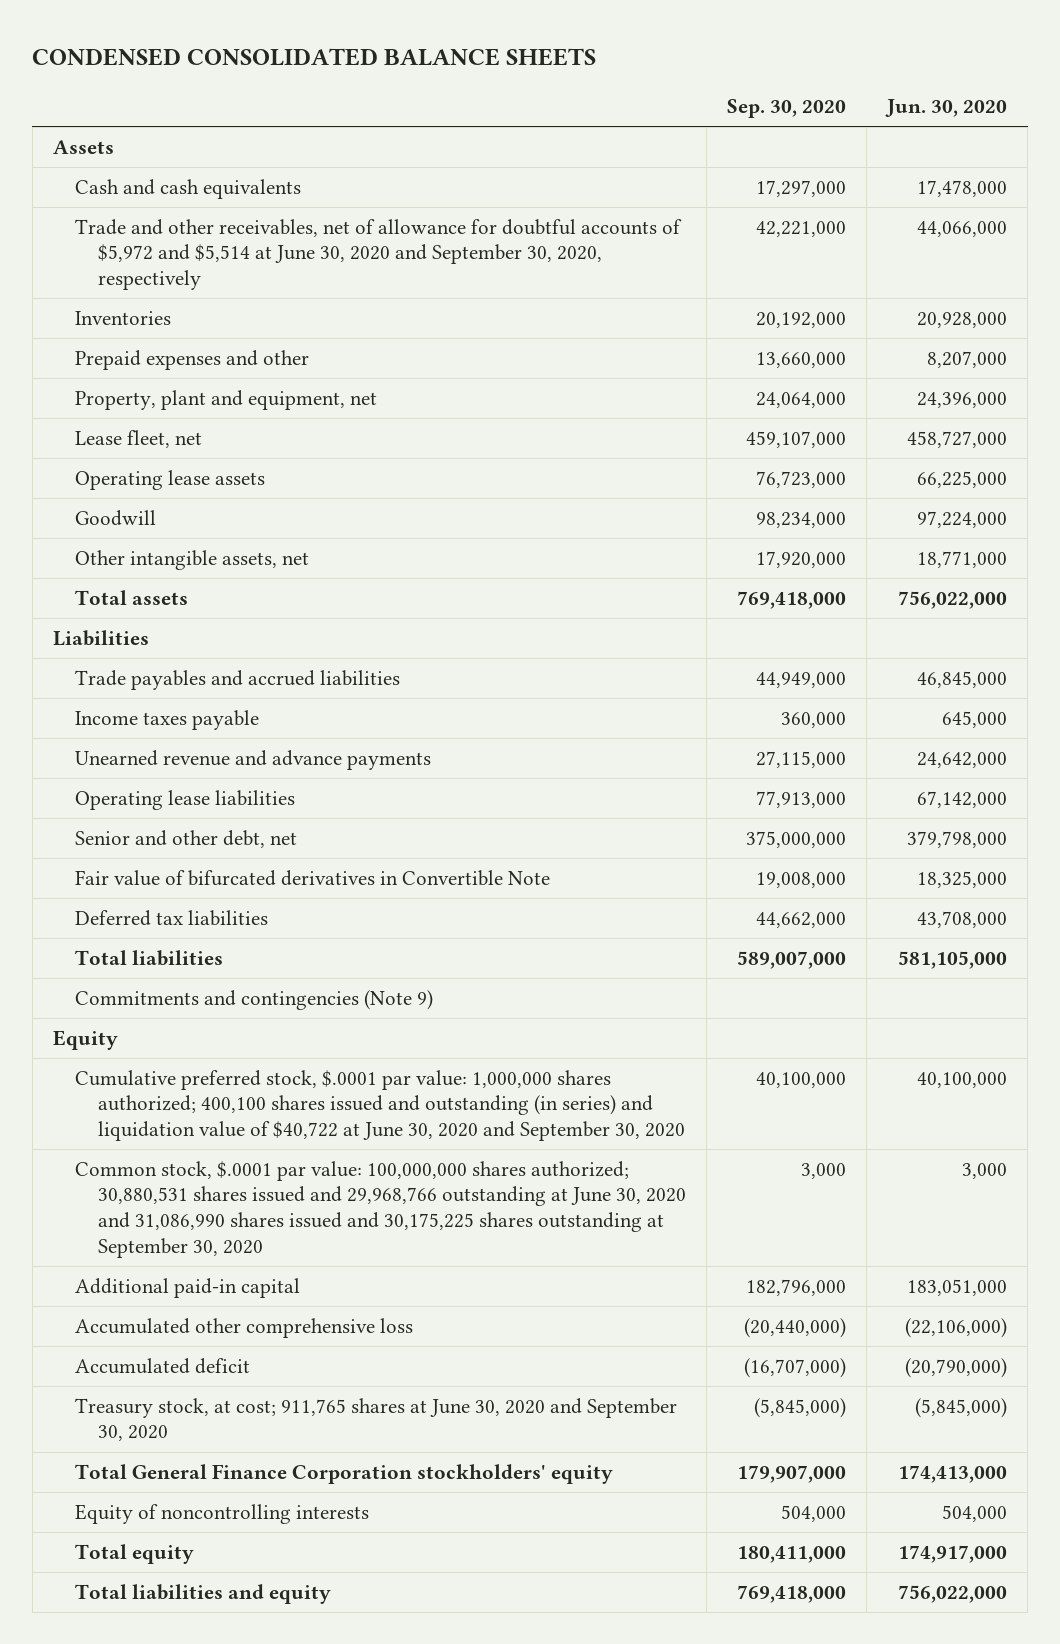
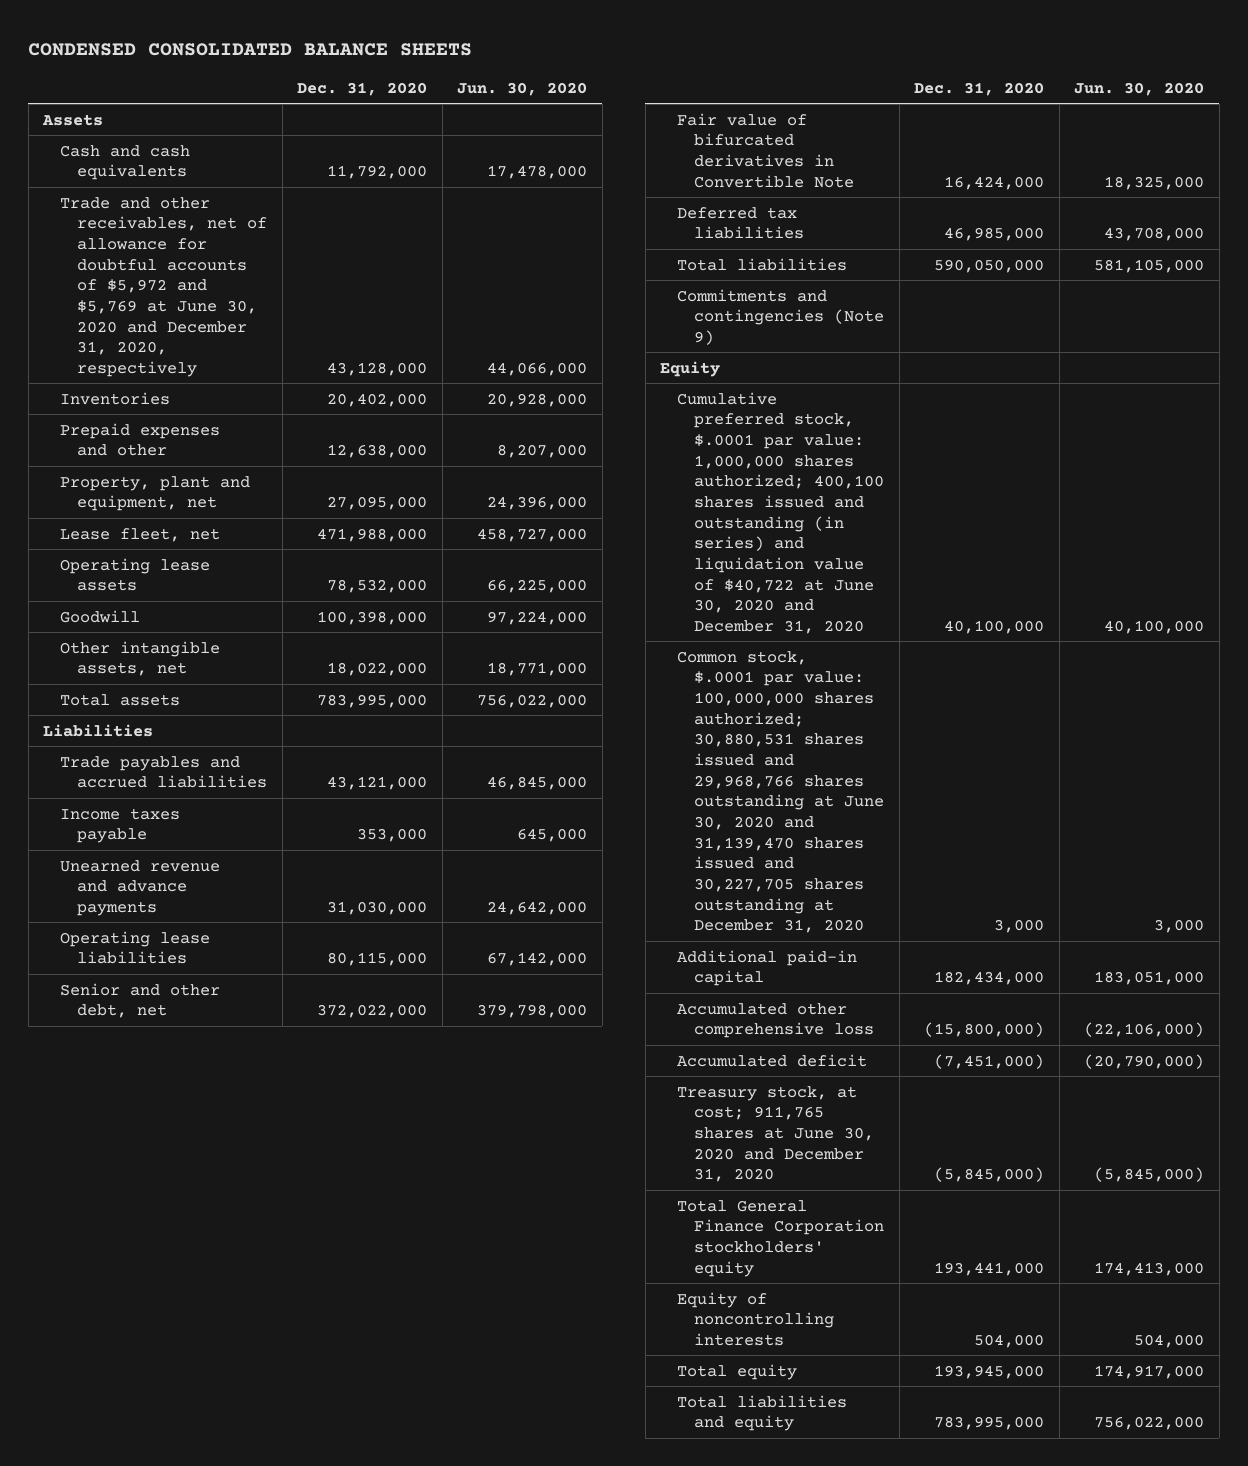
[727,98,847,118] Sep. 30, 2020 -> none
none -> [297,81,428,96] Dec. 31, 2020
[75,218,683,291] Trade and other receivables, net of allowance for doubtful accounts of $5,972 and $5,514 at June 30, 2020 and September 30, 2020, respectively -> [60,196,268,377] Trade and other receivables, net of allowance for doubtful accounts of $5,972 and $5,769 at June 30, 2020 and December 31, 2020, respectively
[75,1069,686,1142] Cumulative preferred stock, $.0001 par value: 1,000,000 shares authorized; 400,100 shares issued and outstanding (in series) and liquidation value of $40,722 at June 30, 2020 and September 30, 2020 -> [677,391,885,634] Cumulative preferred stock, $.0001 par value: 1,000,000 shares authorized; 400,100 shares issued and outstanding (in series) and liquidation value of $40,722 at June 30, 2020 and December 31, 2020
[75,1160,687,1258] Common stock, $.0001 par value: 100,000,000 shares authorized; 30,880,531 shares issued and 29,968,766 outstanding at June 30, 2020 and 31,086,990 shares issued and 30,175,225 shares outstanding at September 30, 2020 -> [677,650,885,934] Common stock, $.0001 par value: 100,000,000 shares authorized; 30,880,531 shares issued and 29,968,766 shares outstanding at June 30, 2020 and 31,139,470 shares issued and 30,227,705 shares outstanding at December 31, 2020
[75,1397,678,1442] Treasury stock, at cost; 911,765 shares at June 30, 2020 and September 30, 2020 -> [677,1085,875,1183] Treasury stock, at cost; 911,765 shares at June 30, 2020 and December 31, 2020

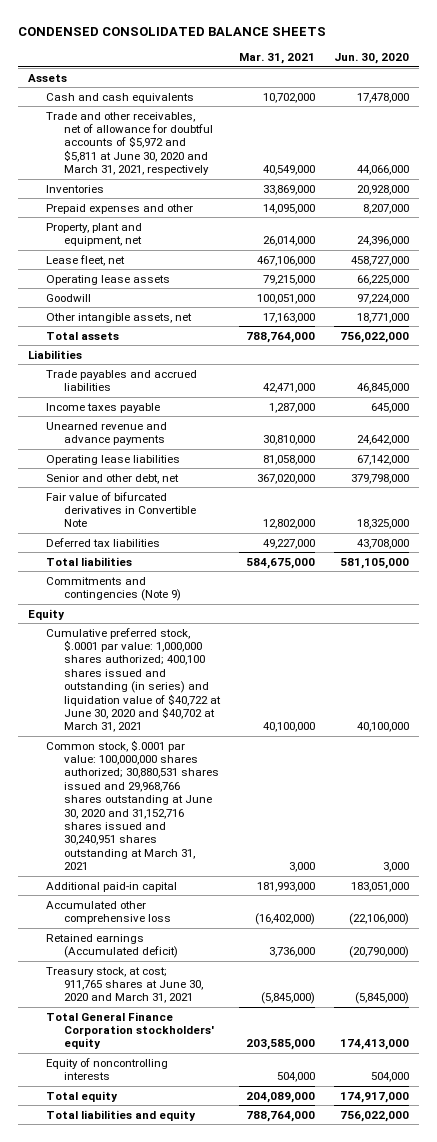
[297,81,428,96] Dec. 31, 2020 -> none
none -> [239,52,316,64] Mar. 31, 2021
[60,196,268,377] Trade and other receivables, net of allowance for doubtful accounts of $5,972 and $5,769 at June 30, 2020 and December 31, 2020, respectively -> [45,111,214,176] Trade and other receivables, net of allowance for doubtful accounts of $5,972 and $5,811 at June 30, 2020 and March 31, 2021, respectively
[677,391,885,634] Cumulative preferred stock, $.0001 par value: 1,000,000 shares authorized; 400,100 shares issued and outstanding (in series) and liquidation value of $40,722 at June 30, 2020 and December 31, 2020 -> [45,627,222,733] Cumulative preferred stock, $.0001 par value: 1,000,000 shares authorized; 400,100 shares issued and outstanding (in series) and liquidation value of $40,722 at June 30, 2020 and $40,702 at March 31, 2021
[677,650,885,934] Common stock, $.0001 par value: 100,000,000 shares authorized; 30,880,531 shares issued and 29,968,766 shares outstanding at June 30, 2020 and 31,139,470 shares issued and 30,227,705 shares outstanding at December 31, 2020 -> [45,739,220,871] Common stock, $.0001 par value: 100,000,000 shares authorized; 30,880,531 shares issued and 29,968,766 shares outstanding at June 30, 2020 and 31,152,716 shares issued and 30,240,951 shares outstanding at March 31, 2021
[677,1053,868,1067] Accumulated deficit -> [45,933,179,959] Retained earnings (Accumulated deficit)
[677,1085,875,1183] Treasury stock, at cost; 911,765 shares at June 30, 2020 and December 31, 2020 -> [45,966,204,1004] Treasury stock, at cost; 911,765 shares at June 30, 2020 and March 31, 2021

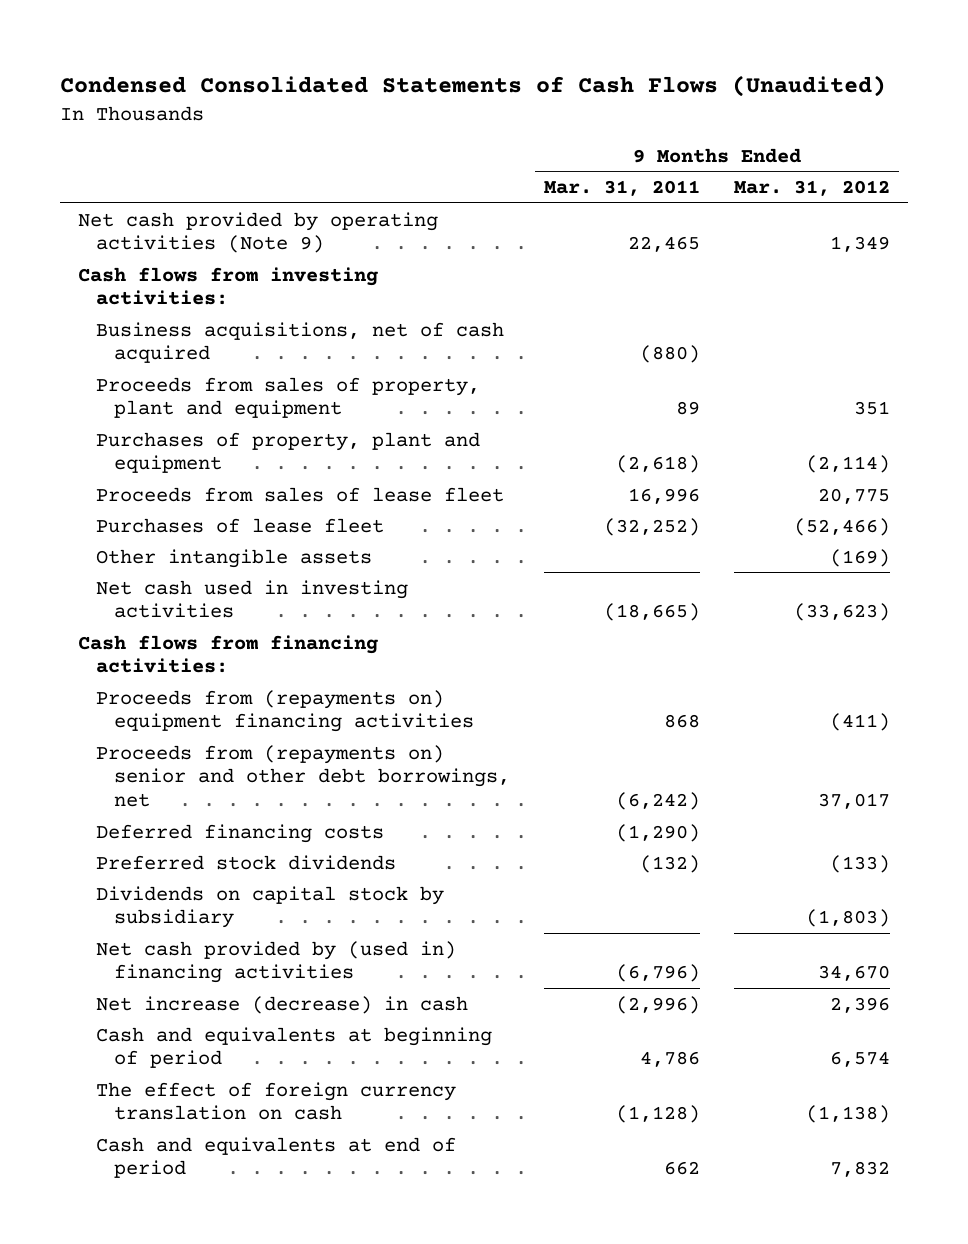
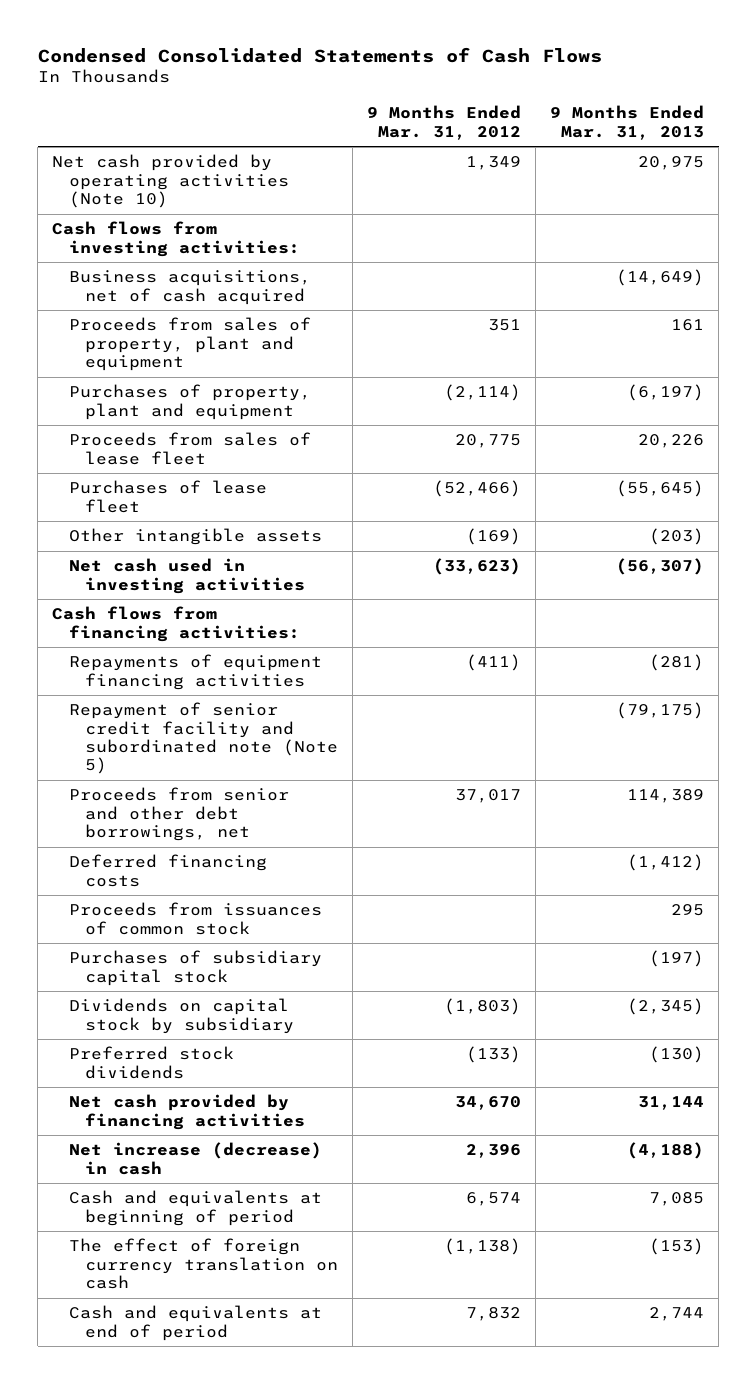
[60,75,887,98] Condensed Consolidated Statements of Cash Flows (Unaudited) -> [37,46,602,63] Condensed Consolidated Statements of Cash Flows
[544,180,701,197] Mar. 31, 2011 -> none
none -> [550,105,705,140] 9 Months Ended Mar. 31, 2013
[77,211,438,254] Net cash provided by operating activities (Note 9) -> [52,154,289,209] Net cash provided by operating activities (Note 10)
[95,689,474,733] Proceeds from (repayments on) equipment financing activities -> [68,654,322,690] Repayments of equipment financing activities
none -> [68,702,339,775] Repayment of senior credit facility and subordinated note (Note 5)
[95,744,510,808] Proceeds from (repayments on) senior and other debt borrowings, net -> [68,787,289,842] Proceeds from senior and other debt borrowings, net
none -> [68,902,322,935] Proceeds from issuances of common stock
none -> [68,950,322,986] Purchases of subsidiary capital stock
[95,854,396,870] Preferred stock dividends -> [68,1046,234,1079] Preferred stock dividends
[95,940,456,984] Net cash provided by (used in) financing activities -> [68,1094,306,1130] Net cash provided by financing activities

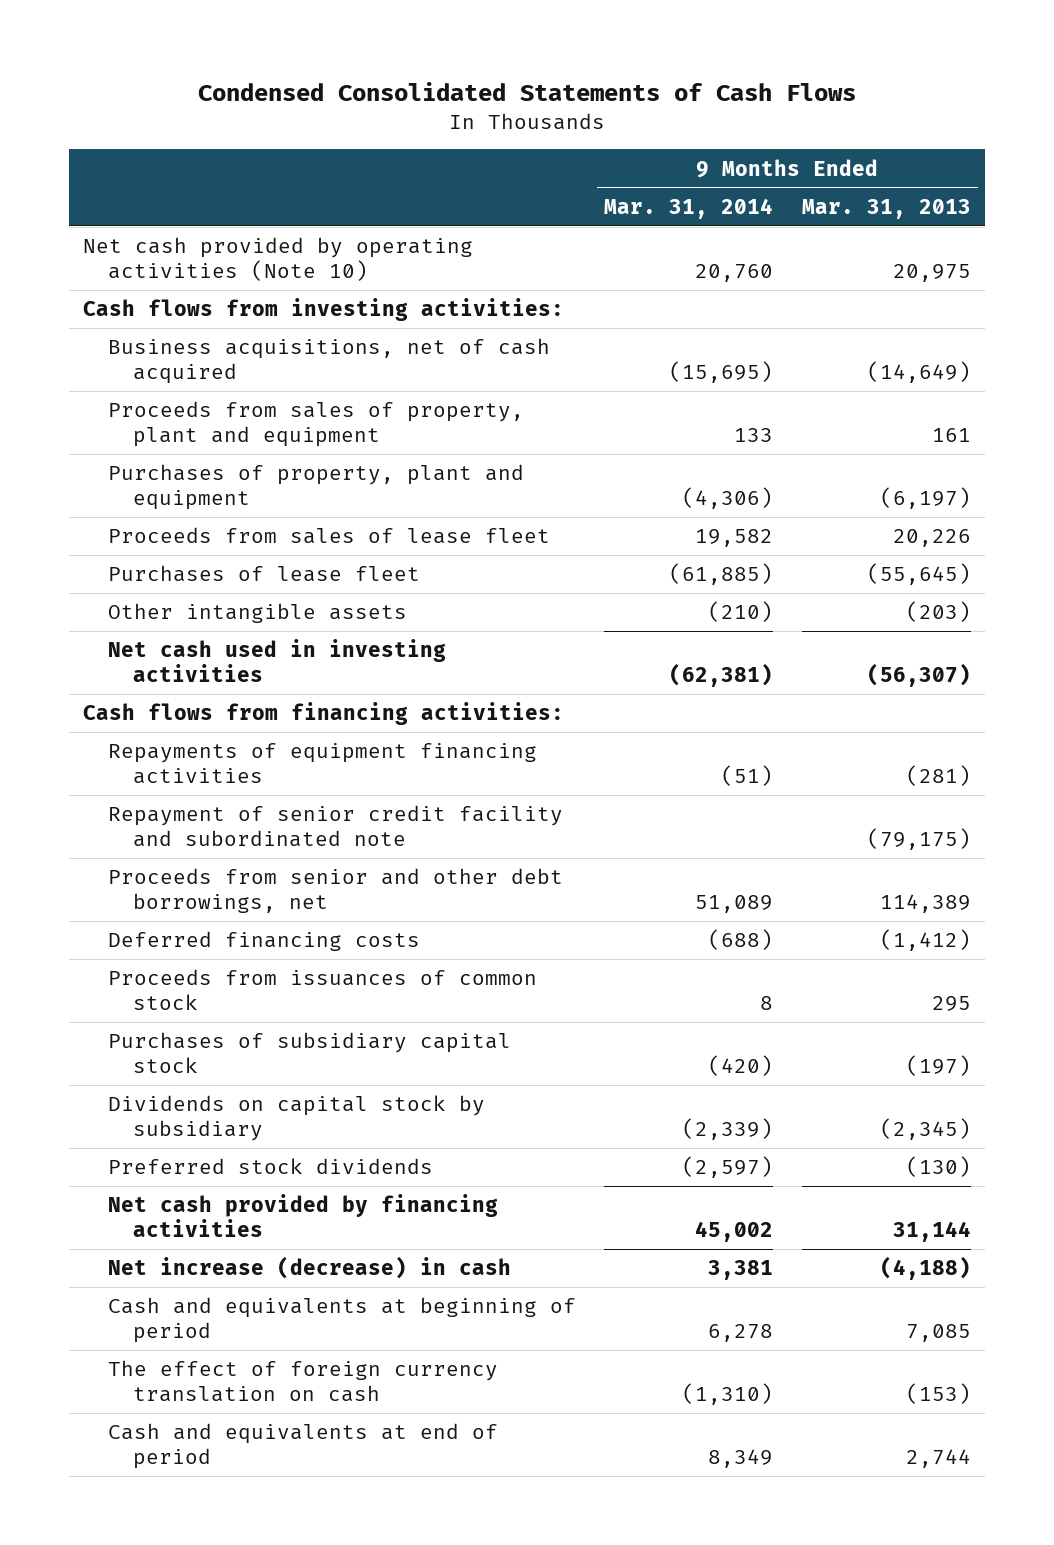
[367,105,522,140] 9 Months Ended Mar. 31, 2012 -> none
none -> [604,197,774,219] Mar. 31, 2014
[68,702,339,775] Repayment of senior credit facility and subordinated note (Note 5) -> [107,805,563,848] Repayment of senior credit facility and subordinated note

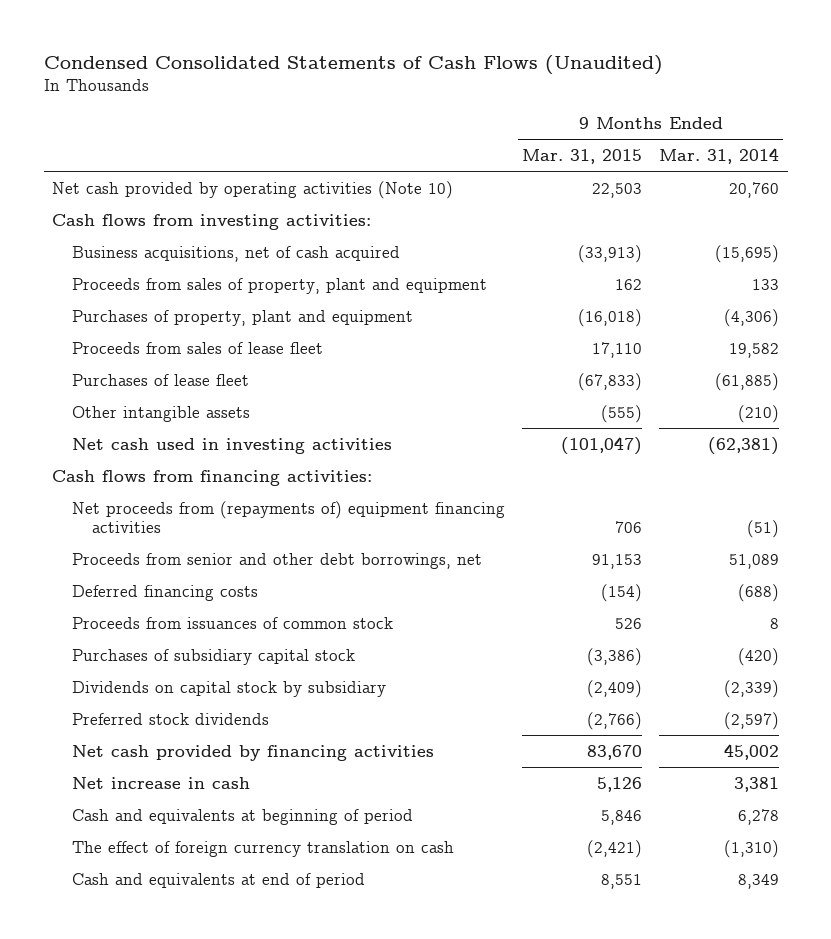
[197,82,856,102] Condensed Consolidated Statements of Cash Flows -> [43,55,663,76] Condensed Consolidated Statements of Cash Flows (Unaudited)
[801,198,971,219] Mar. 31, 2013 -> none
none -> [522,149,643,165] Mar. 31, 2015
[107,805,563,848] Repayment of senior credit facility and subordinated note -> none
[107,743,537,785] Repayments of equipment financing activities -> [71,500,505,534] Net proceeds from (repayments of) equipment financing activities
[107,1256,511,1280] Net increase (decrease) in cash -> [71,776,250,789] Net increase in cash

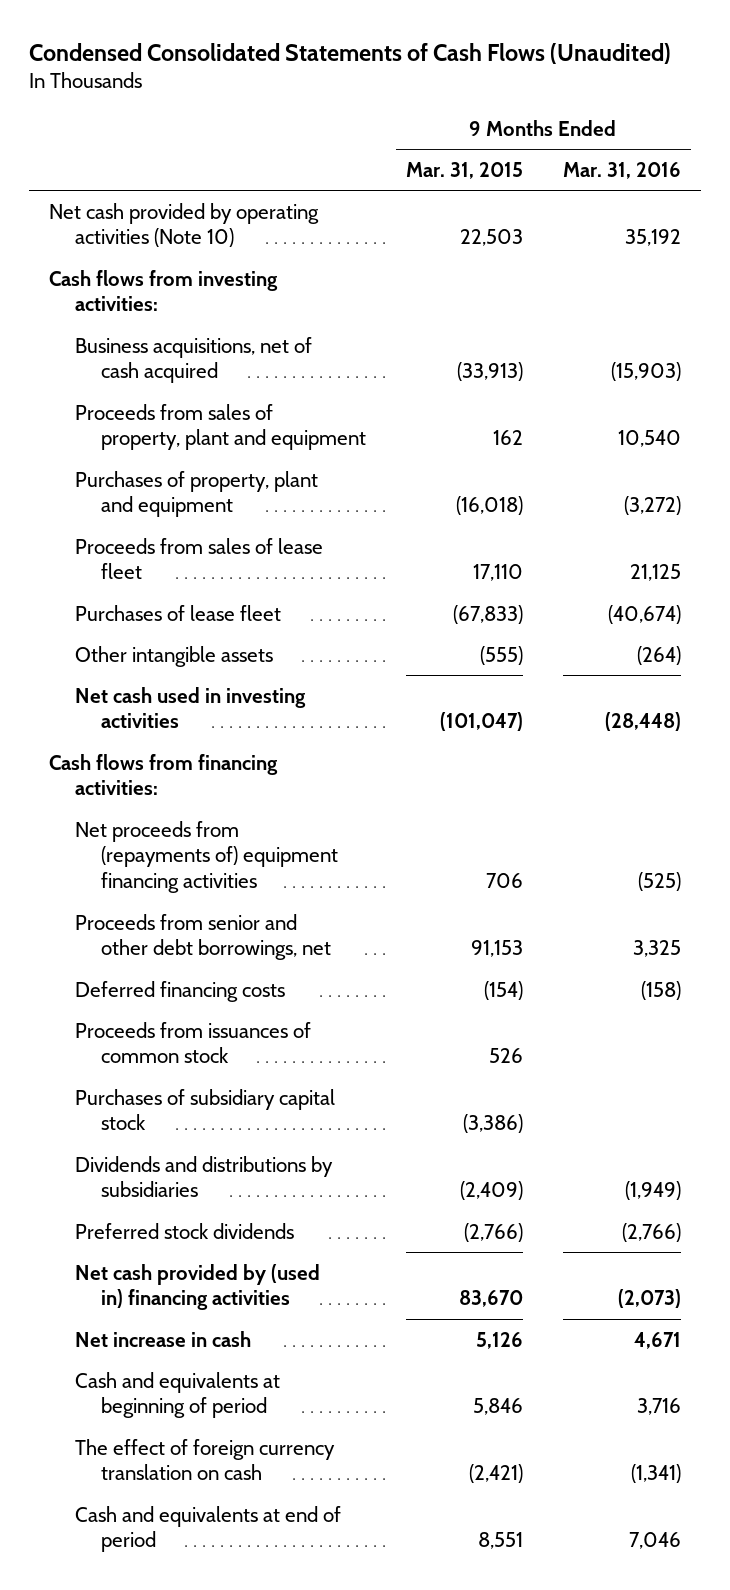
[659,148,780,165] Mar. 31, 2014 -> none
none -> [562,162,681,180] Mar. 31, 2016
[71,680,386,697] Dividends on capital stock by subsidiary -> [75,1155,334,1198] Dividends and distributions by subsidiaries
[71,744,434,761] Net cash provided by financing activities -> [75,1263,321,1311] Net cash provided by (used in) financing activities

